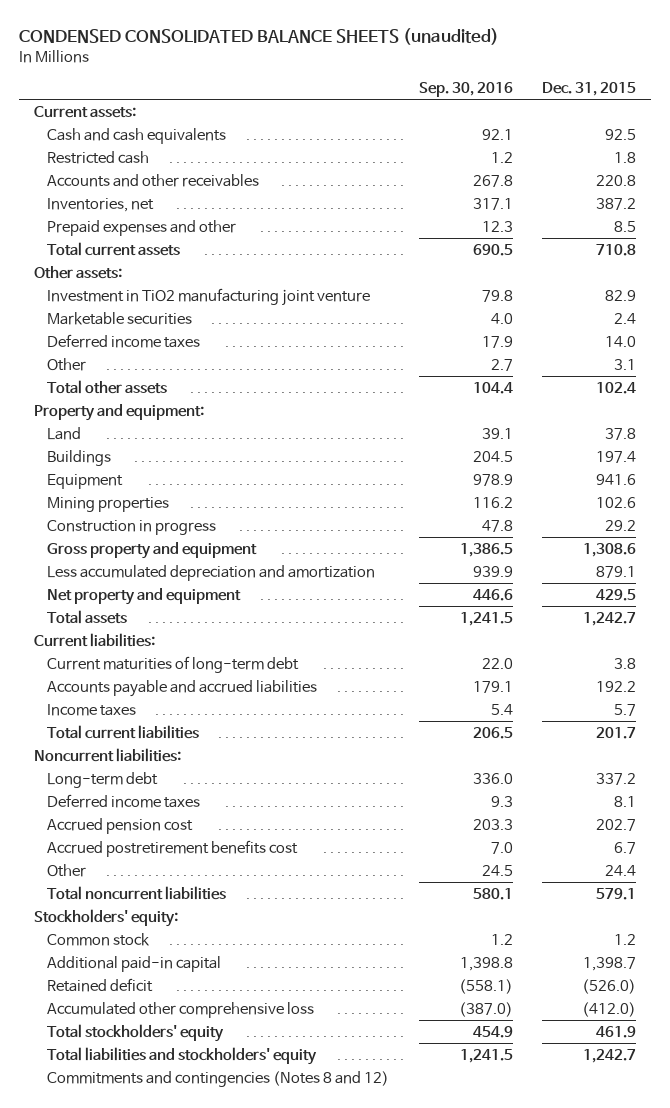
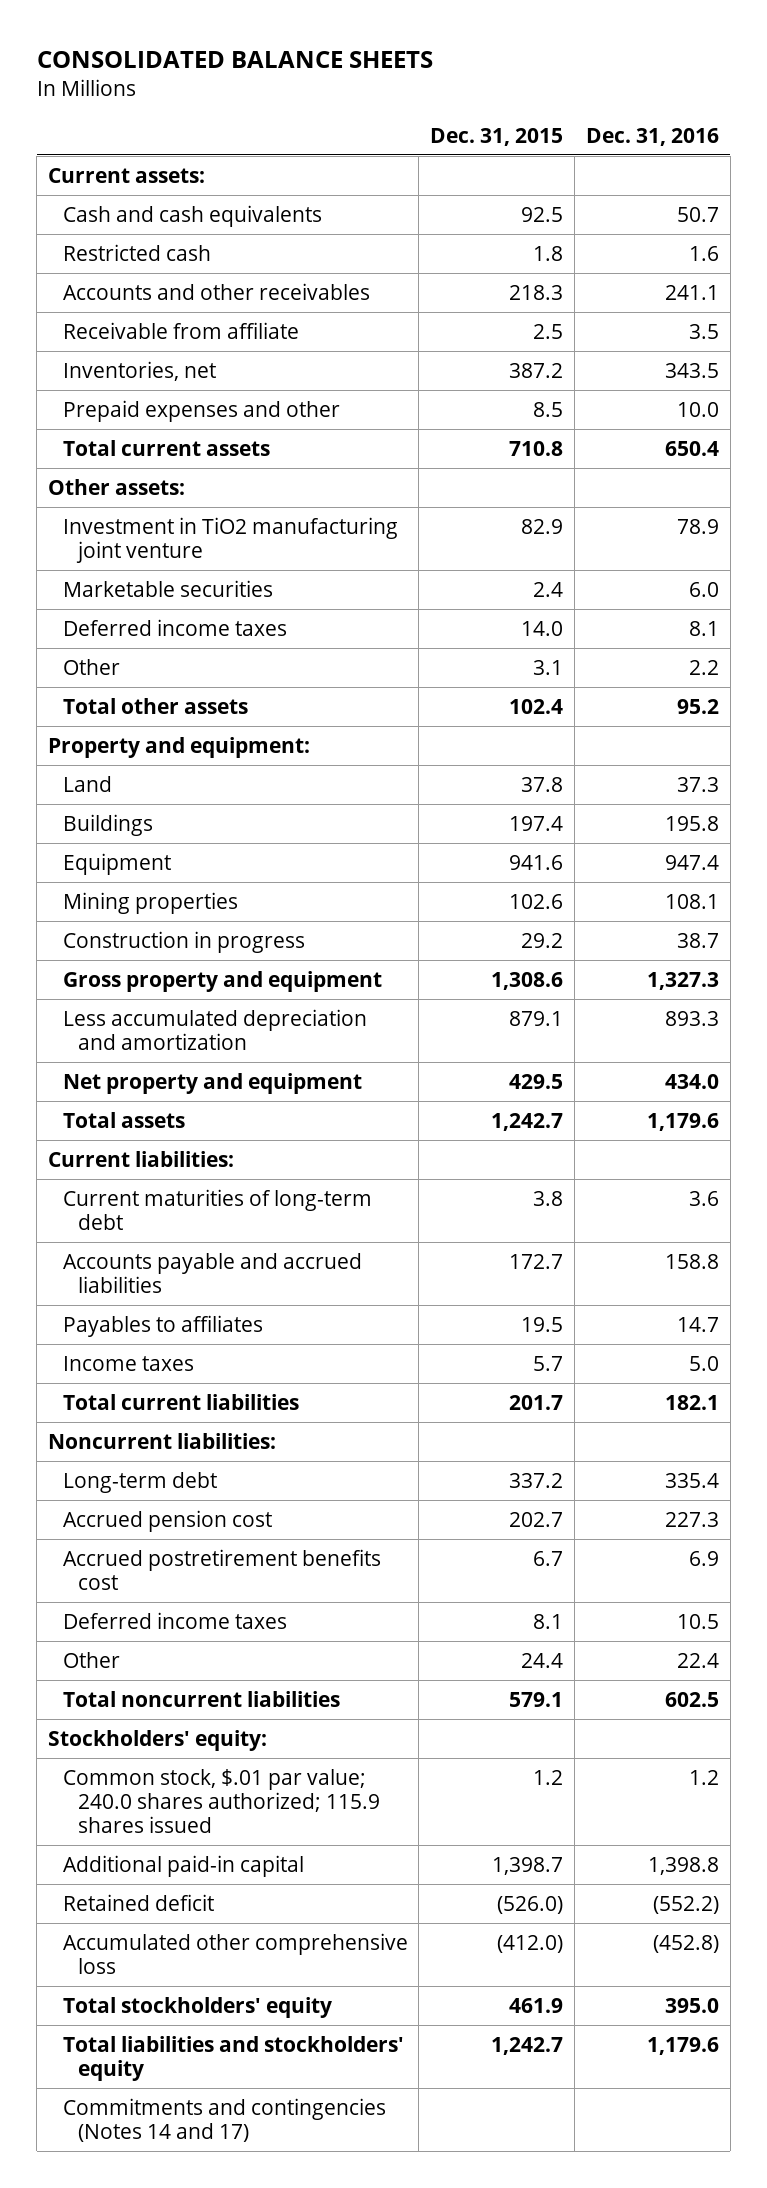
[19,28,500,46] CONDENSED CONSOLIDATED BALANCE SHEETS (unaudited) -> [36,51,433,69] CONSOLIDATED BALANCE SHEETS
[418,82,513,98] Sep. 30, 2016 -> none
none -> [585,127,719,146] Dec. 31, 2016
[596,174,637,186] 220.8 -> [509,284,564,300] 218.3
none -> [62,321,299,339] Receivable from affiliate
[596,680,637,692] 192.2 -> [509,1253,564,1269] 172.7
none -> [62,1314,263,1337] Payables to affiliates
[47,793,201,808] Deferred income taxes -> [62,1611,287,1629] Deferred income taxes
[47,932,151,946] Common stock -> [62,1768,380,1833] Common stock, $.01 par value; 240.0 shares authorized; 115.9 shares issued
[47,1070,390,1087] Commitments and contingencies (Notes 8 and 12) -> [62,2097,386,2142] Commitments and contingencies (Notes 14 and 17)

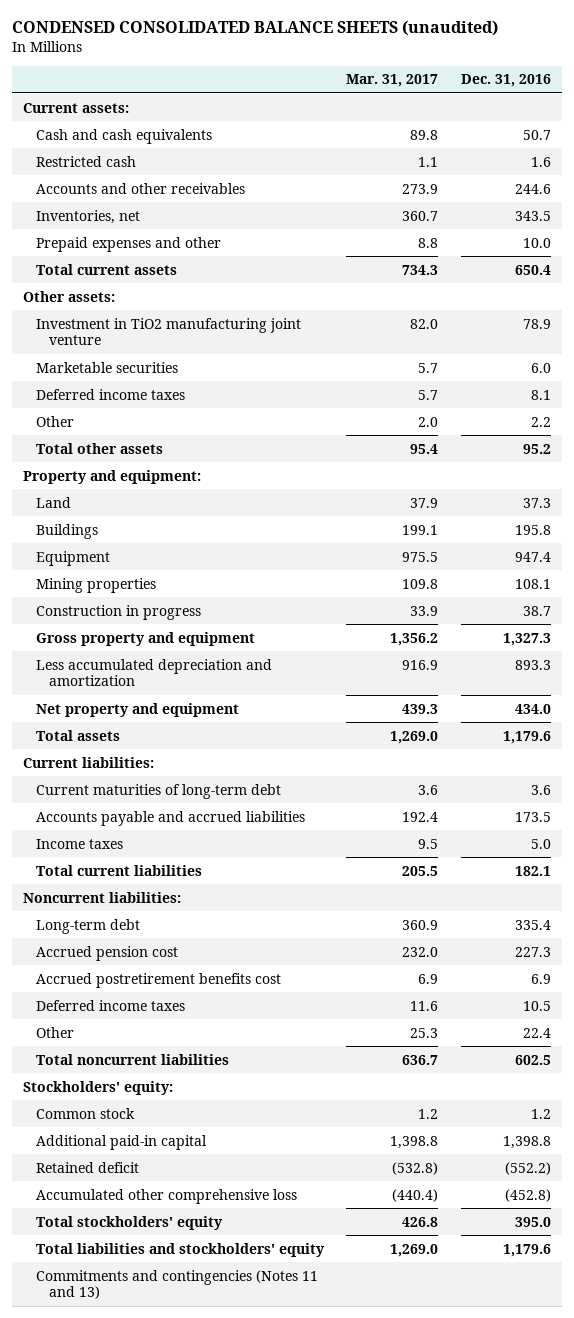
[36,51,433,69] CONSOLIDATED BALANCE SHEETS -> [11,20,498,37] CONDENSED CONSOLIDATED BALANCE SHEETS (unaudited)
[430,127,564,146] Dec. 31, 2015 -> none
none -> [346,74,439,88] Mar. 31, 2017
[62,321,299,339] Receivable from affiliate -> none
[664,284,719,300] 241.1 -> [514,183,551,194] 244.6
[62,1314,263,1337] Payables to affiliates -> none
[664,1253,719,1269] 158.8 -> [514,811,551,822] 173.5
[62,1768,380,1833] Common stock, $.01 par value; 240.0 shares authorized; 115.9 shares issued -> [35,1107,135,1119] Common stock
[62,2097,386,2142] Commitments and contingencies (Notes 14 and 17) -> [35,1269,318,1300] Commitments and contingencies (Notes 11 and 13)

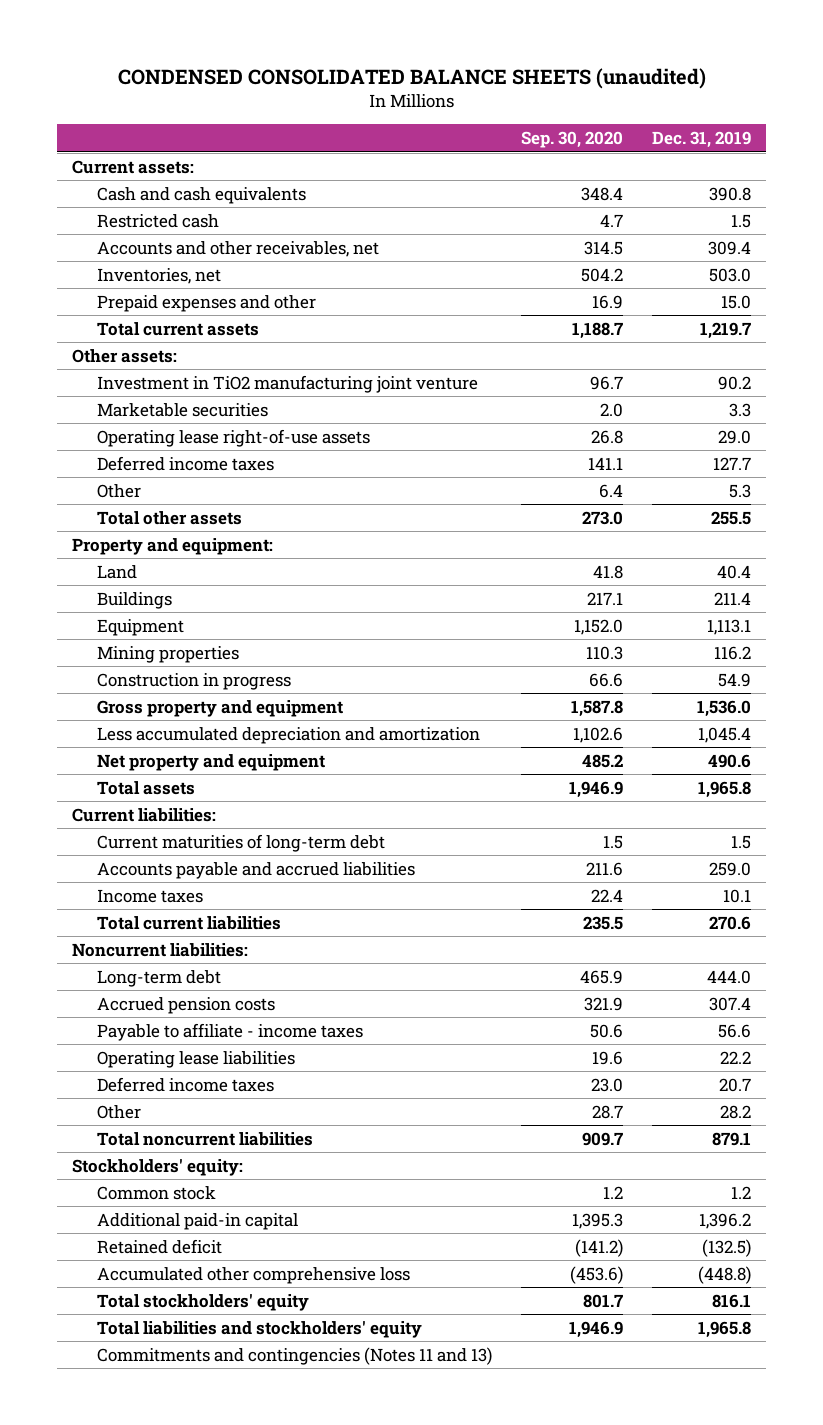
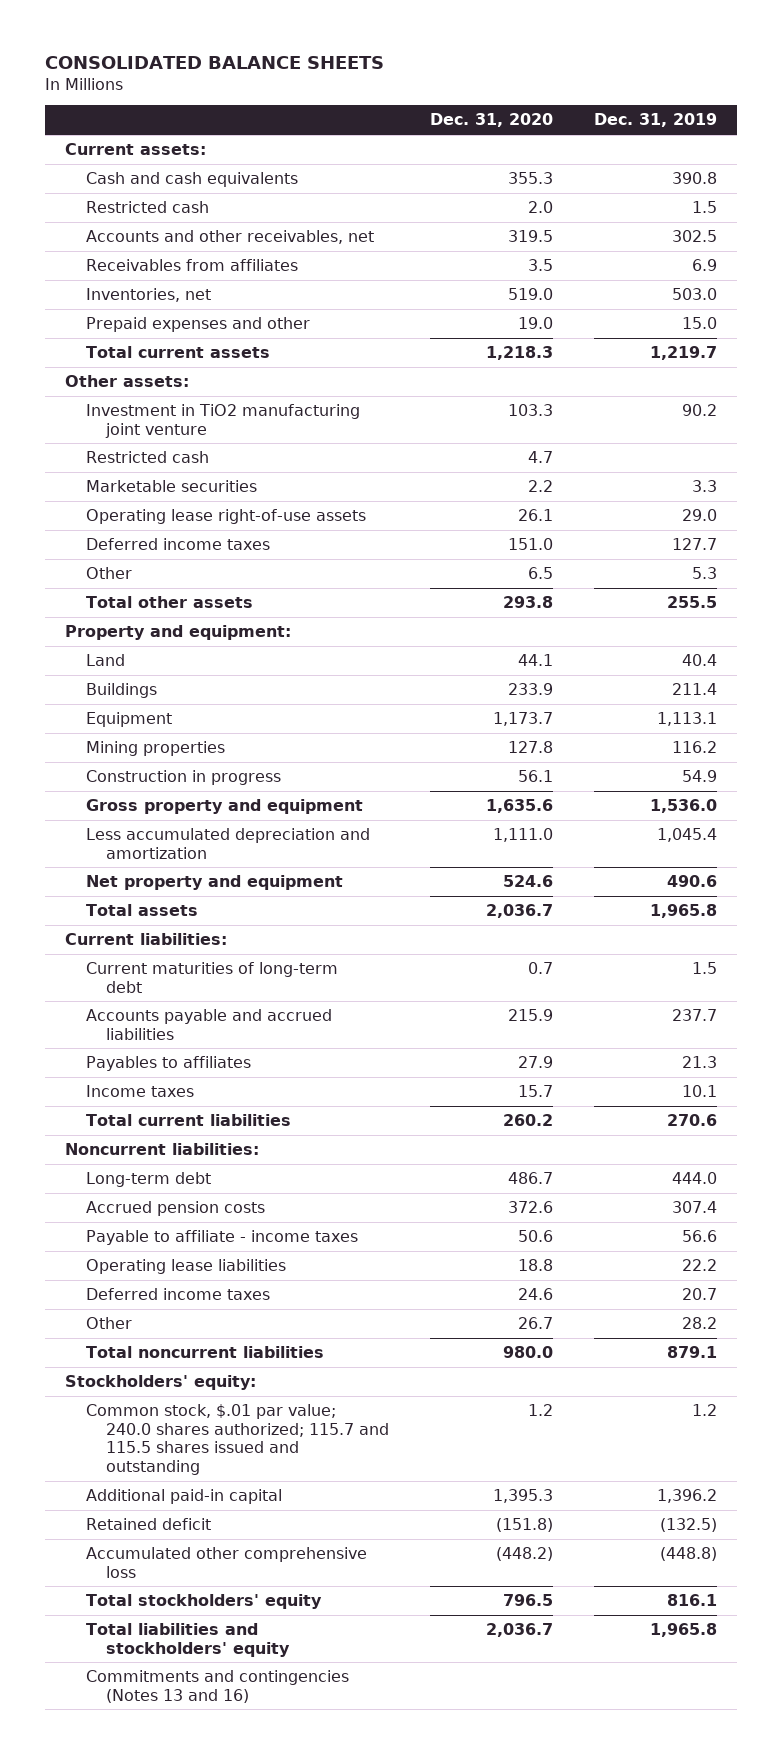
[117,67,706,89] CONDENSED CONSOLIDATED BALANCE SHEETS (unaudited) -> [44,55,384,69] CONSOLIDATED BALANCE SHEETS
[520,131,623,149] Sep. 30, 2020 -> none
none -> [429,113,553,128] Dec. 31, 2020
[708,240,752,255] 309.4 -> [671,229,717,242] 302.5
none -> [85,258,298,271] Receivables from affiliates
none -> [85,450,209,463] Restricted cash
[709,861,752,876] 259.0 -> [671,1008,717,1021] 237.7
none -> [85,1055,251,1071] Payables to affiliates
[96,1185,216,1200] Common stock -> [85,1403,389,1476] Common stock, $.01 par value; 240.0 shares authorized; 115.7 and 115.5 shares issued and outstanding
[96,1346,492,1365] Commitments and contingencies (Notes 11 and 13) -> [85,1669,349,1703] Commitments and contingencies (Notes 13 and 16)

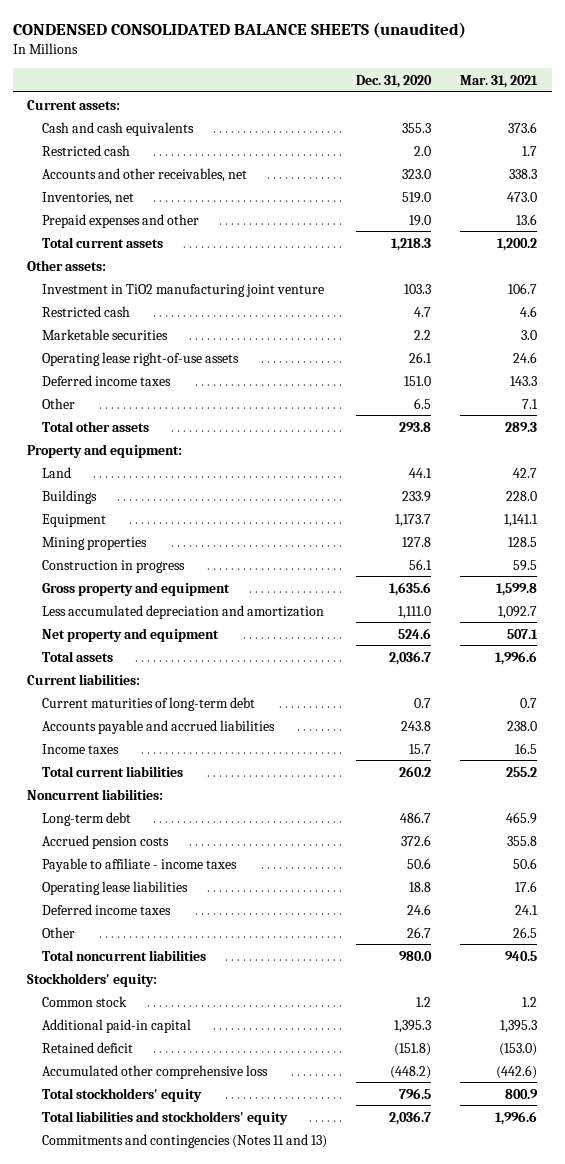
[44,55,384,69] CONSOLIDATED BALANCE SHEETS -> [12,21,466,38] CONDENSED CONSOLIDATED BALANCE SHEETS (unaudited)
[593,113,717,128] Dec. 31, 2019 -> none
none -> [460,74,539,88] Mar. 31, 2021
[85,258,298,271] Receivables from affiliates -> none
[507,229,553,242] 319.5 -> [402,168,432,179] 323.0
[85,1055,251,1071] Payables to affiliates -> none
[507,1008,553,1021] 215.9 -> [401,720,432,731] 243.8
[85,1403,389,1476] Common stock, $.01 par value; 240.0 shares authorized; 115.7 and 115.5 shares issued and outstanding -> [42,995,128,1007] Common stock
[85,1669,349,1703] Commitments and contingencies (Notes 13 and 16) -> [42,1133,328,1148] Commitments and contingencies (Notes 11 and 13)

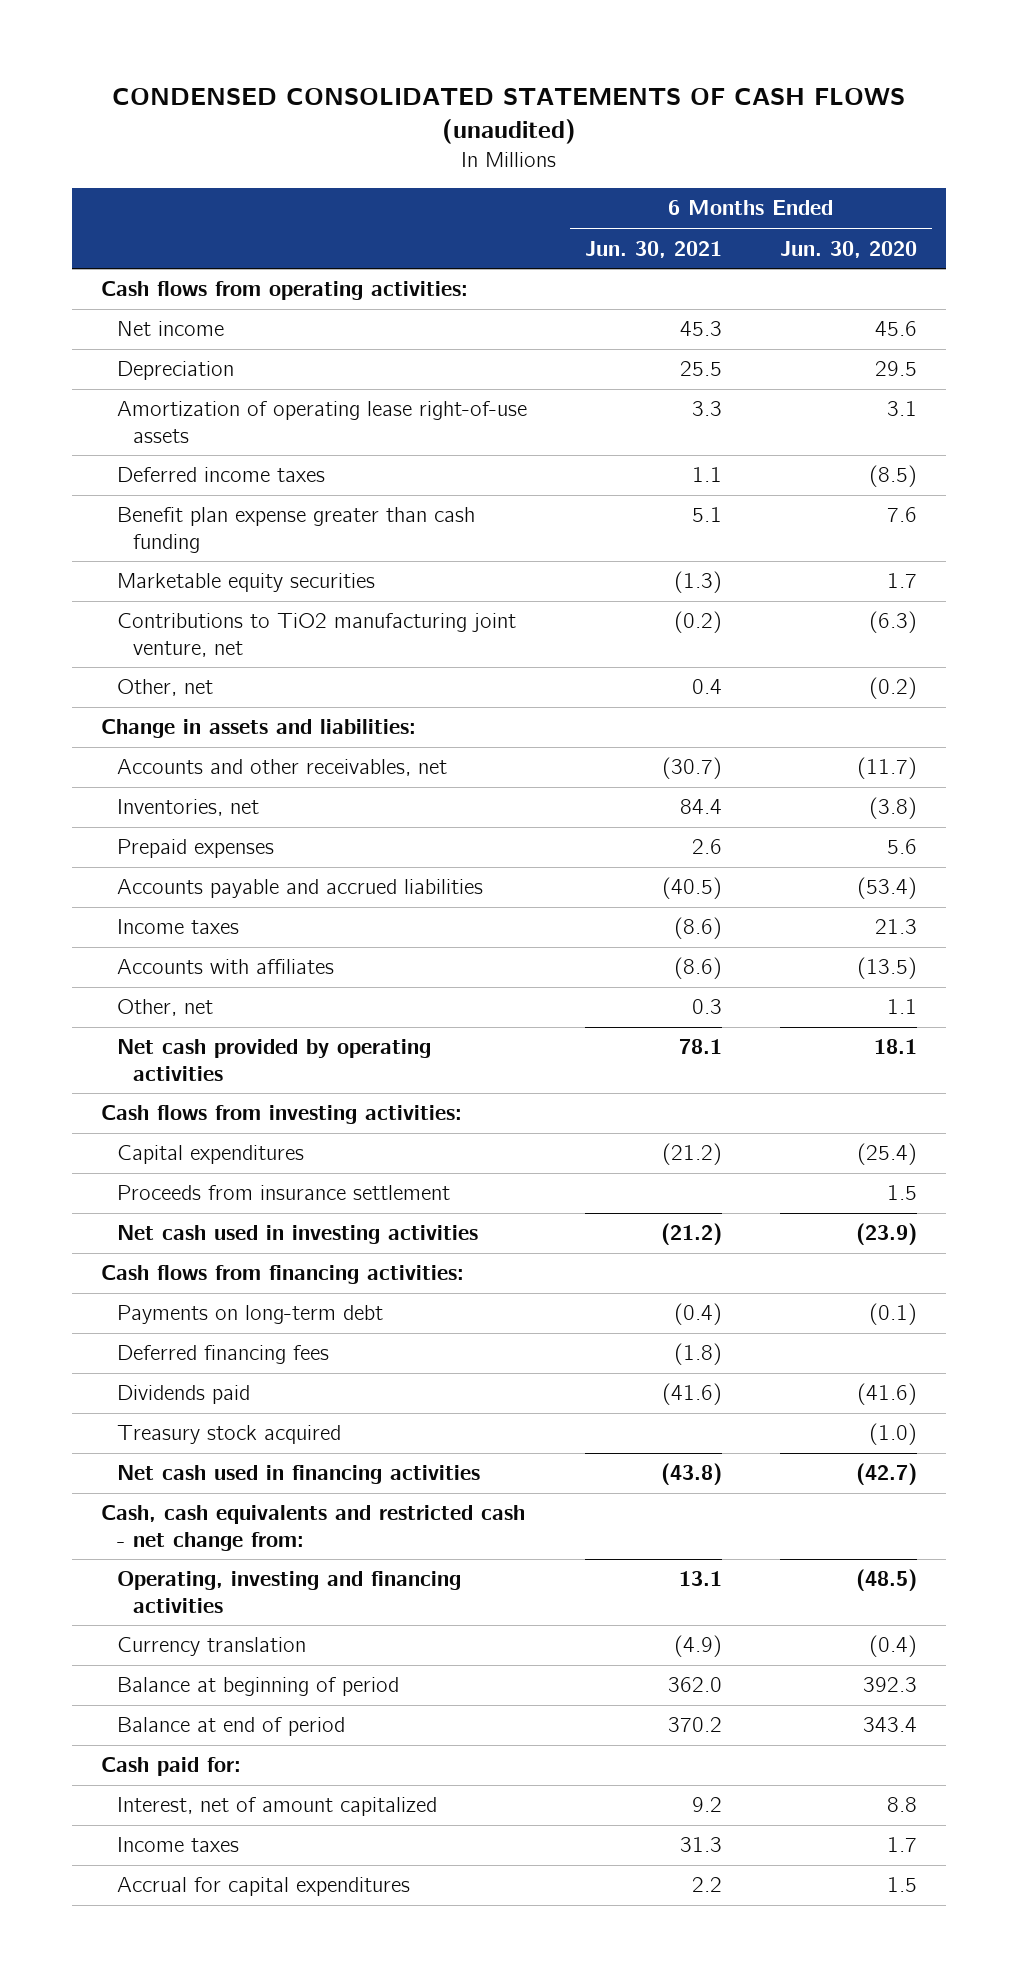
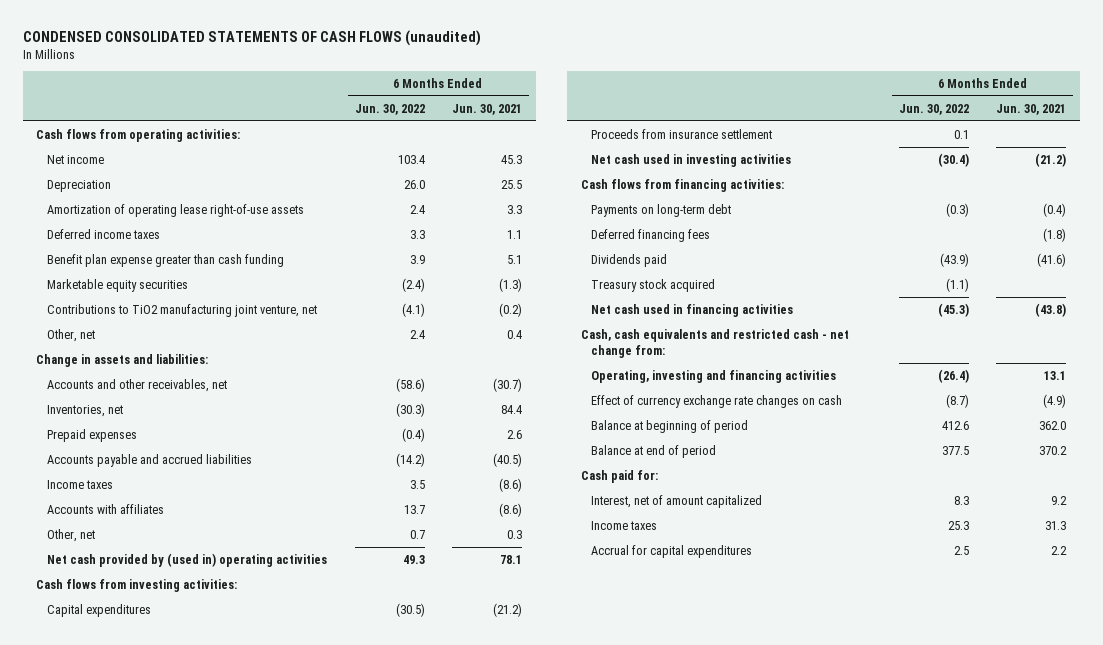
[780,240,918,258] Jun. 30, 2020 -> none
none -> [354,103,425,115] Jun. 30, 2022
[116,1039,431,1081] Net cash provided by operating activities -> [47,552,328,567] Net cash provided by (used in) operating activities
[116,1637,306,1657] Currency translation -> [591,394,843,408] Effect of currency exchange rate changes on cash

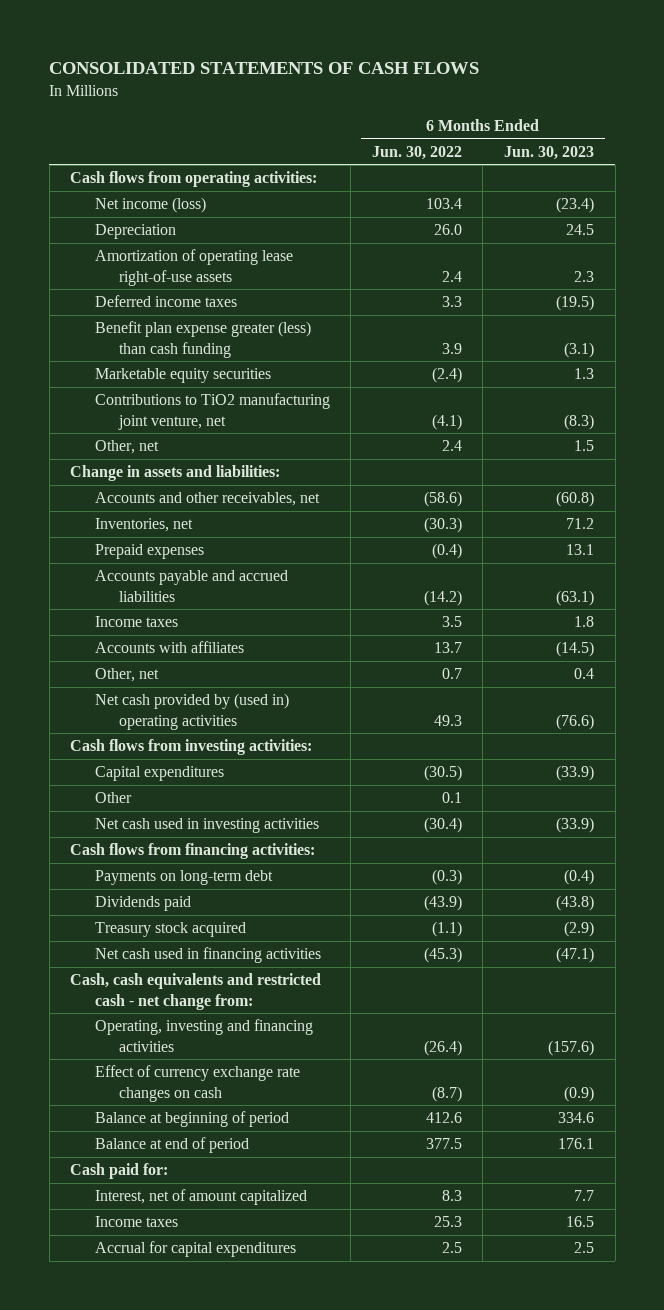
[22,29,481,46] CONDENSED CONSOLIDATED STATEMENTS OF CASH FLOWS (unaudited) -> [49,62,480,75] CONSOLIDATED STATEMENTS OF CASH FLOWS
[451,103,522,115] Jun. 30, 2021 -> none
none -> [504,145,595,160] Jun. 30, 2023
[47,154,105,164] Net income -> [94,197,206,214] Net income (loss)
[47,253,285,267] Benefit plan expense greater than cash funding -> [94,321,311,358] Benefit plan expense greater (less) than cash funding
[591,128,773,139] Proceeds from insurance settlement -> none
none -> [94,792,132,804] Other
[591,228,711,242] Deferred financing fees -> none

